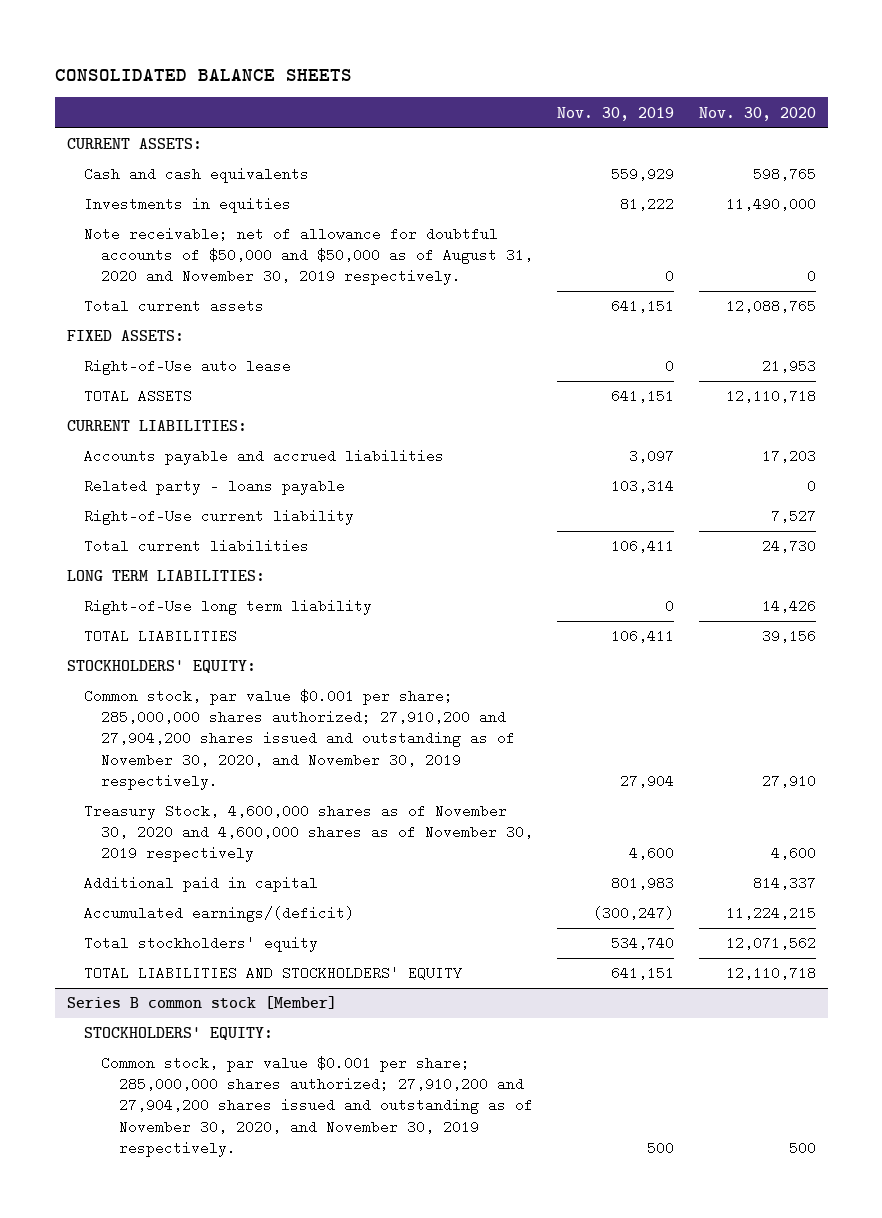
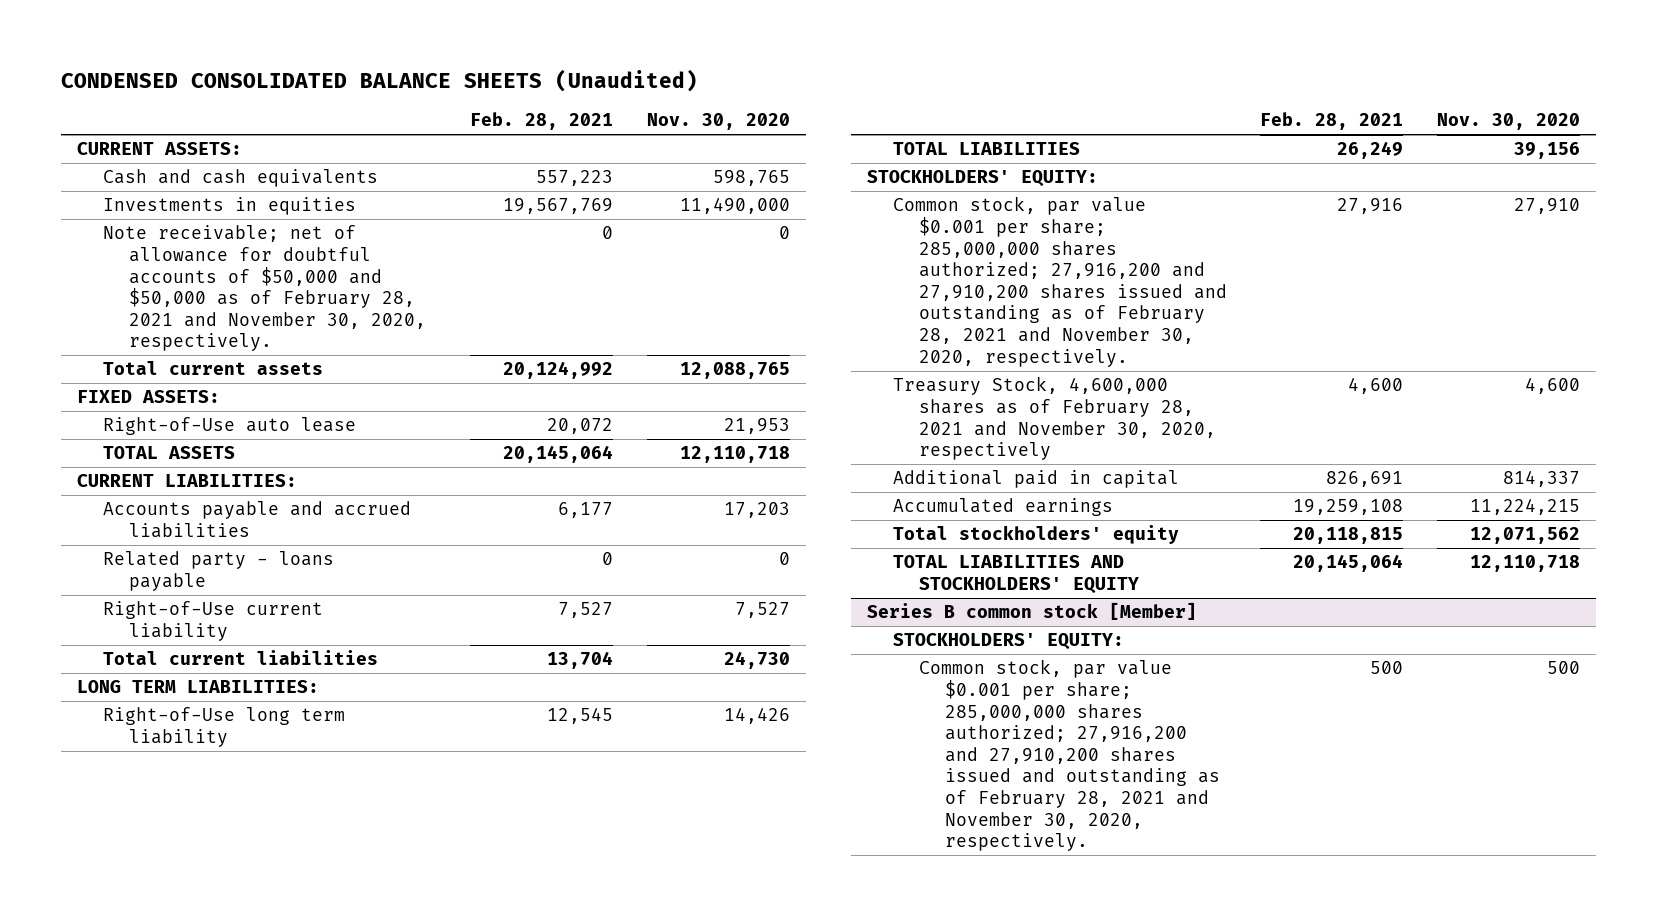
[54,68,352,81] CONSOLIDATED BALANCE SHEETS -> [60,69,698,93] CONDENSED CONSOLIDATED BALANCE SHEETS (Unaudited)
[557,106,675,121] Nov. 30, 2019 -> none
none -> [470,112,614,131] Feb. 28, 2021
[84,227,534,286] Note receivable; net of allowance for doubtful accounts of $50,000 and $50,000 as of August 31, 2020 and November 30, 2019 respectively. -> [103,225,426,352] Note receivable; net of allowance for doubtful accounts of $50,000 and $50,000 as of February 28, 2021 and November 30, 2020, respectively.
[84,689,516,790] Common stock, par value $0.001 per share; 285,000,000 shares authorized; 27,910,200 and 27,904,200 shares issued and outstanding as of November 30, 2020, and November 30, 2019 respectively. -> [893,196,1227,367] Common stock, par value $0.001 per share; 285,000,000 shares authorized; 27,916,200 and 27,910,200 shares issued and outstanding as of February 28, 2021 and November 30, 2020, respectively.
[84,804,534,863] Treasury Stock, 4,600,000 shares as of November 30, 2020 and 4,600,000 shares as of November 30, 2019 respectively -> [893,376,1216,461] Treasury Stock, 4,600,000 shares as of February 28, 2021 and November 30, 2020, respectively
[84,906,355,923] Accumulated earnings/(deficit) -> [893,498,1114,517] Accumulated earnings
[101,1056,533,1157] Common stock, par value $0.001 per share; 285,000,000 shares authorized; 27,910,200 and 27,904,200 shares issued and outstanding as of November 30, 2020, and November 30, 2019 respectively. -> [918,659,1220,852] Common stock, par value $0.001 per share; 285,000,000 shares authorized; 27,916,200 and 27,910,200 shares issued and outstanding as of February 28, 2021 and November 30, 2020, respectively.

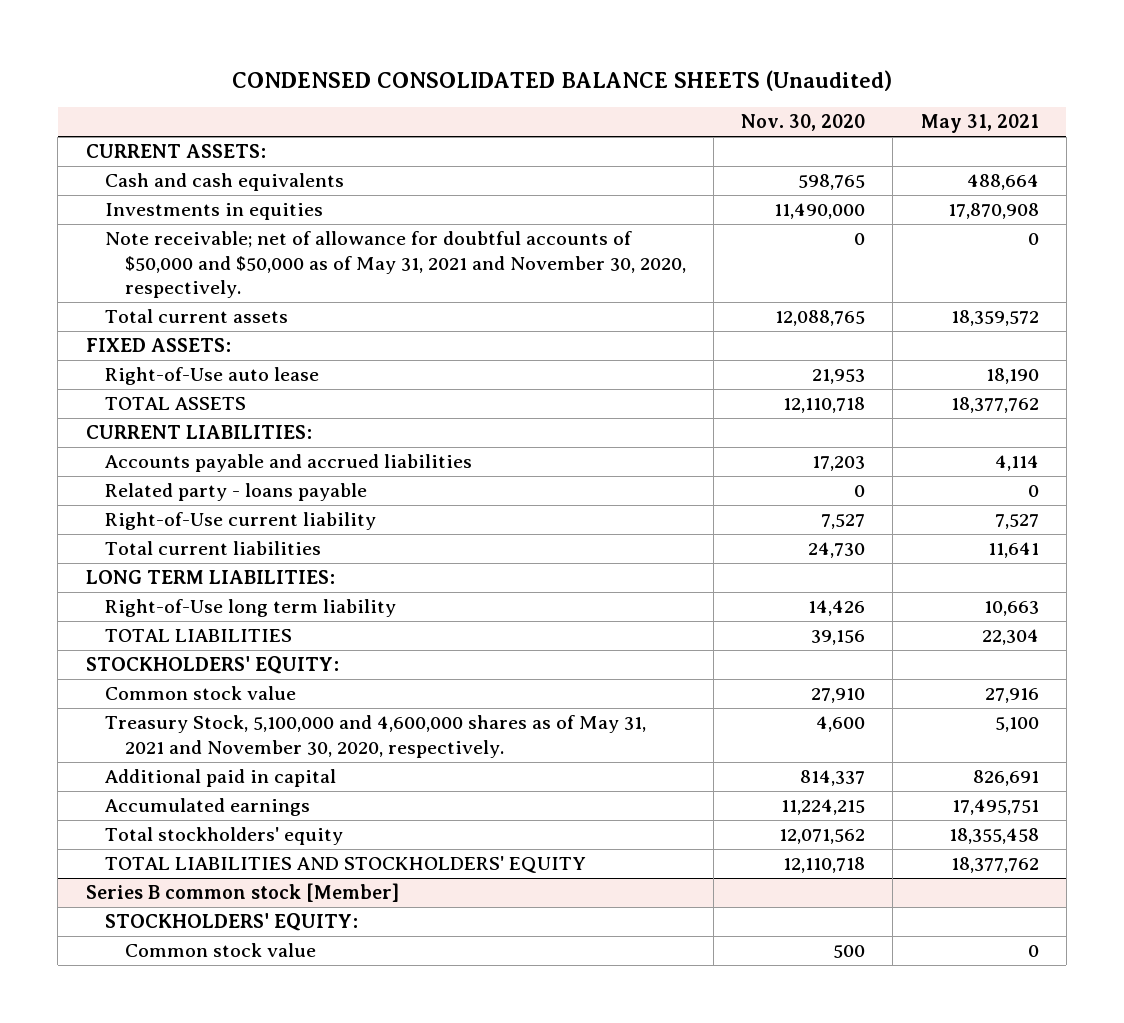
[470,112,614,131] Feb. 28, 2021 -> none
none -> [920,114,1039,134] May 31, 2021
[103,225,426,352] Note receivable; net of allowance for doubtful accounts of $50,000 and $50,000 as of February 28, 2021 and November 30, 2020, respectively. -> [105,231,686,298] Note receivable; net of allowance for doubtful accounts of $50,000 and $50,000 as of May 31, 2021 and November 30, 2020, respectively.
[893,196,1227,367] Common stock, par value $0.001 per share; 285,000,000 shares authorized; 27,916,200 and 27,910,200 shares issued and outstanding as of February 28, 2021 and November 30, 2020, respectively. -> [105,686,297,701] Common stock value
[893,376,1216,461] Treasury Stock, 4,600,000 shares as of February 28, 2021 and November 30, 2020, respectively -> [105,715,647,758] Treasury Stock, 5,100,000 and 4,600,000 shares as of May 31, 2021 and November 30, 2020, respectively.
[918,659,1220,852] Common stock, par value $0.001 per share; 285,000,000 shares authorized; 27,916,200 and 27,910,200 shares issued and outstanding as of February 28, 2021 and November 30, 2020, respectively. -> [124,943,316,958] Common stock value

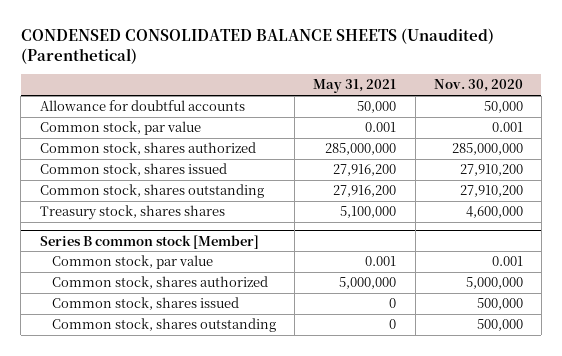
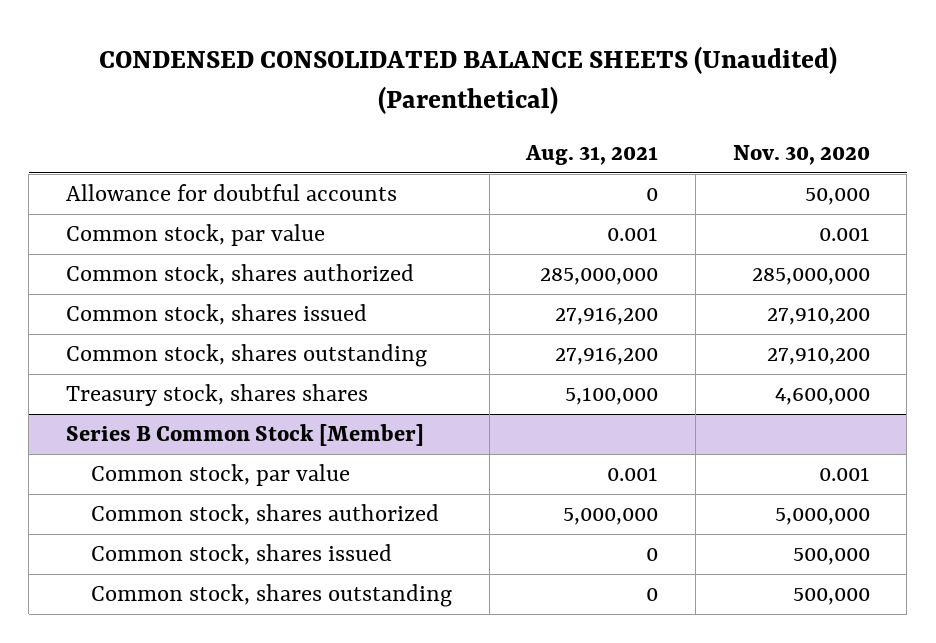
[313,79,397,94] May 31, 2021 -> none
none -> [525,145,659,166] Aug. 31, 2021
[39,234,259,249] Series B common stock [Member] -> [65,424,424,447] Series B Common Stock [Member]

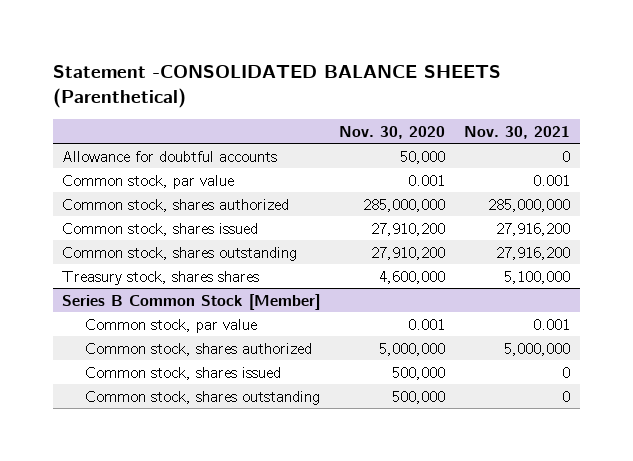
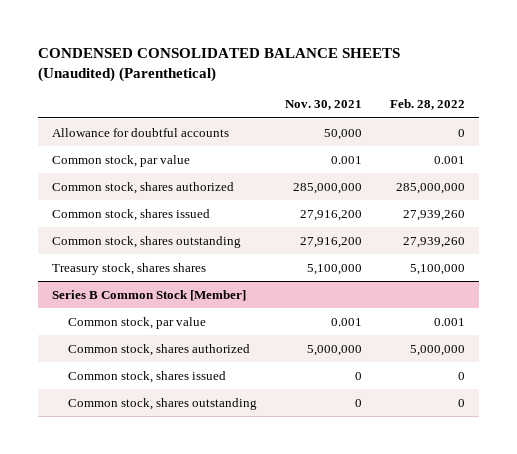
[53,65,502,108] Statement -CONSOLIDATED BALANCE SHEETS (Parenthetical) -> [38,48,401,82] CONDENSED CONSOLIDATED BALANCE SHEETS (Unaudited) (Parenthetical)
[339,125,446,139] Nov. 30, 2020 -> none
none -> [390,99,466,111] Feb. 28, 2022
[562,150,571,162] 0 -> [324,128,363,140] 50,000

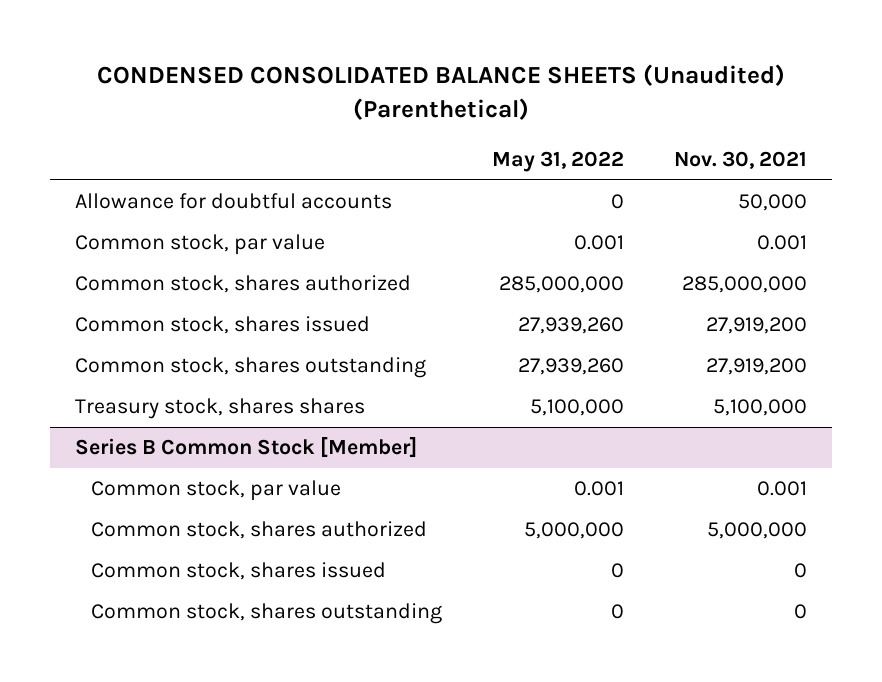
[390,99,466,111] Feb. 28, 2022 -> none
none -> [492,150,625,172] May 31, 2022
[300,209,363,221] 27,916,200 -> [706,317,808,335] 27,919,200
[300,236,363,248] 27,916,200 -> [706,358,808,376] 27,919,200

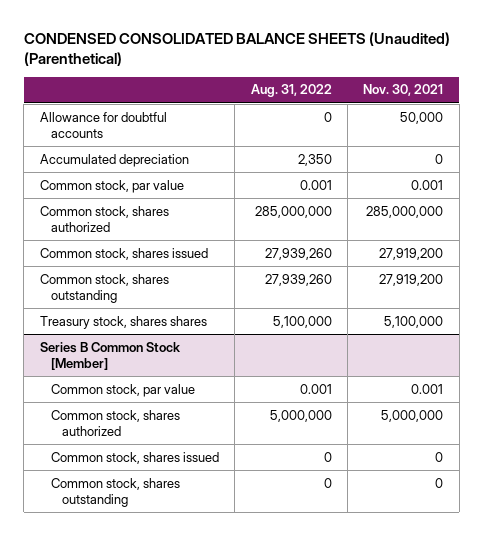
[492,150,625,172] May 31, 2022 -> none
none -> [250,84,332,98] Aug. 31, 2022
none -> [39,153,189,167] Accumulated depreciation

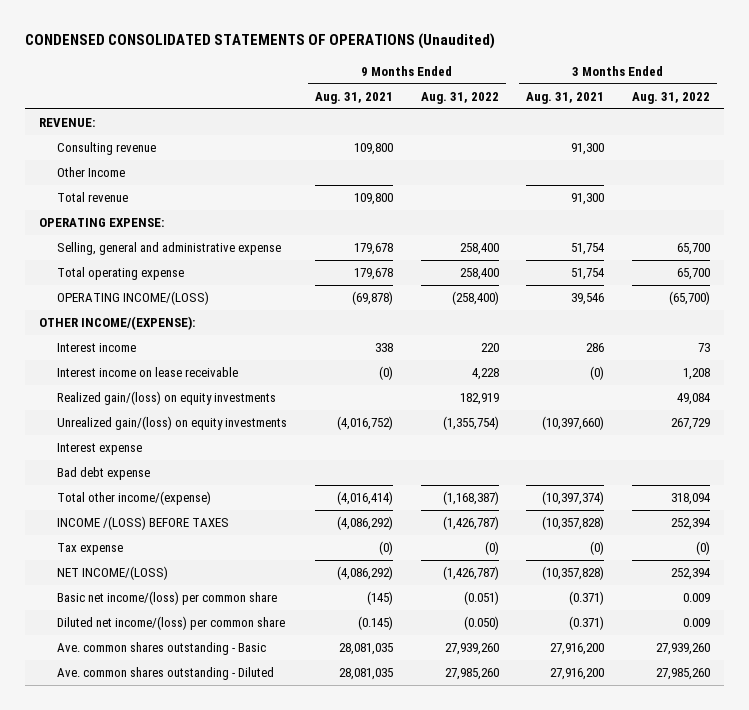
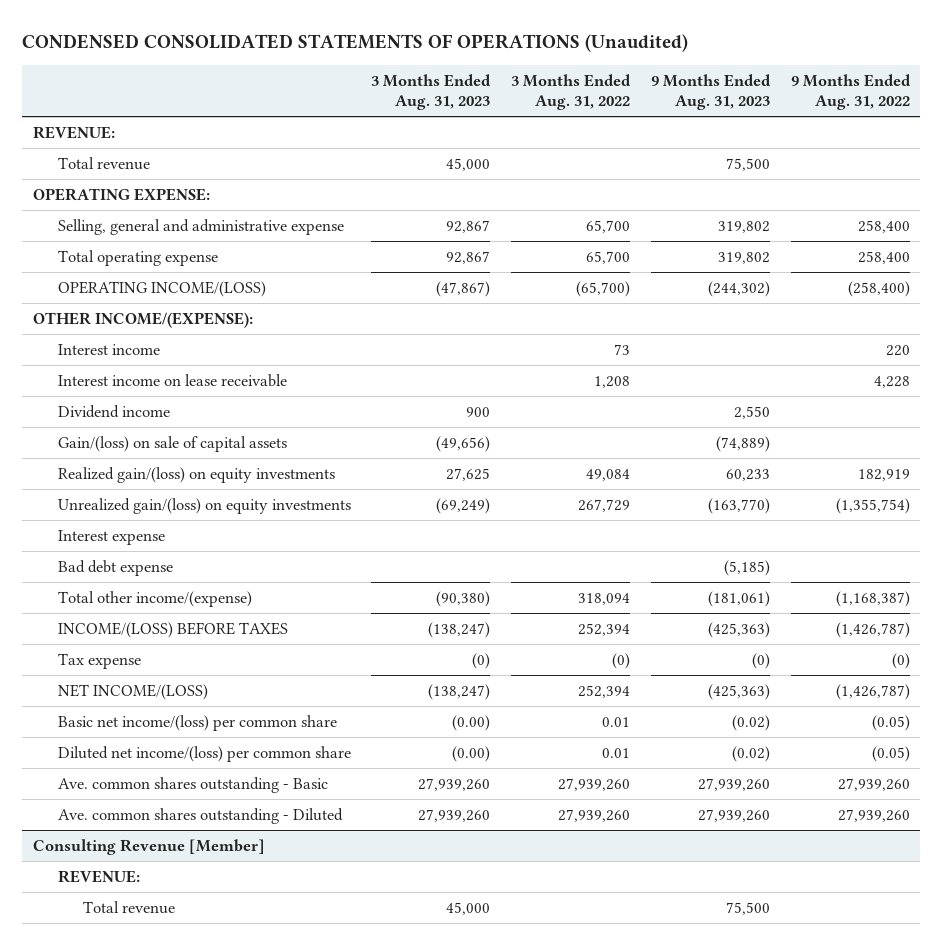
[314,91,393,104] Aug. 31, 2021 -> none
[526,91,605,104] Aug. 31, 2021 -> none
none -> [371,73,492,111] 3 Months Ended Aug. 31, 2023
none -> [650,73,771,111] 9 Months Ended Aug. 31, 2023
[57,142,157,156] Consulting revenue -> none
[57,167,126,178] Other Income -> none
none -> [57,404,170,418] Dividend income
none -> [57,435,287,452] Gain/(loss) on sale of capital assets
[57,516,230,531] INCOME /(LOSS) BEFORE TAXES -> [57,621,288,638] INCOME/(LOSS) BEFORE TAXES
[463,591,499,606] (0.051) -> [871,714,910,731] (0.05)
[683,593,711,603] 0.009 -> [602,716,631,727] 0.01
[463,616,499,631] (0.050) -> [871,745,910,762] (0.05)
[683,618,711,628] 0.009 -> [602,747,631,758] 0.01
[444,668,499,681] 27,985,260 -> [837,808,910,822] 27,939,260
[656,668,711,681] 27,985,260 -> [558,808,631,822] 27,939,260
none -> [32,838,265,855] Consulting Revenue [Member]
none -> [57,869,140,883] REVENUE:
none -> [82,900,175,914] Total revenue

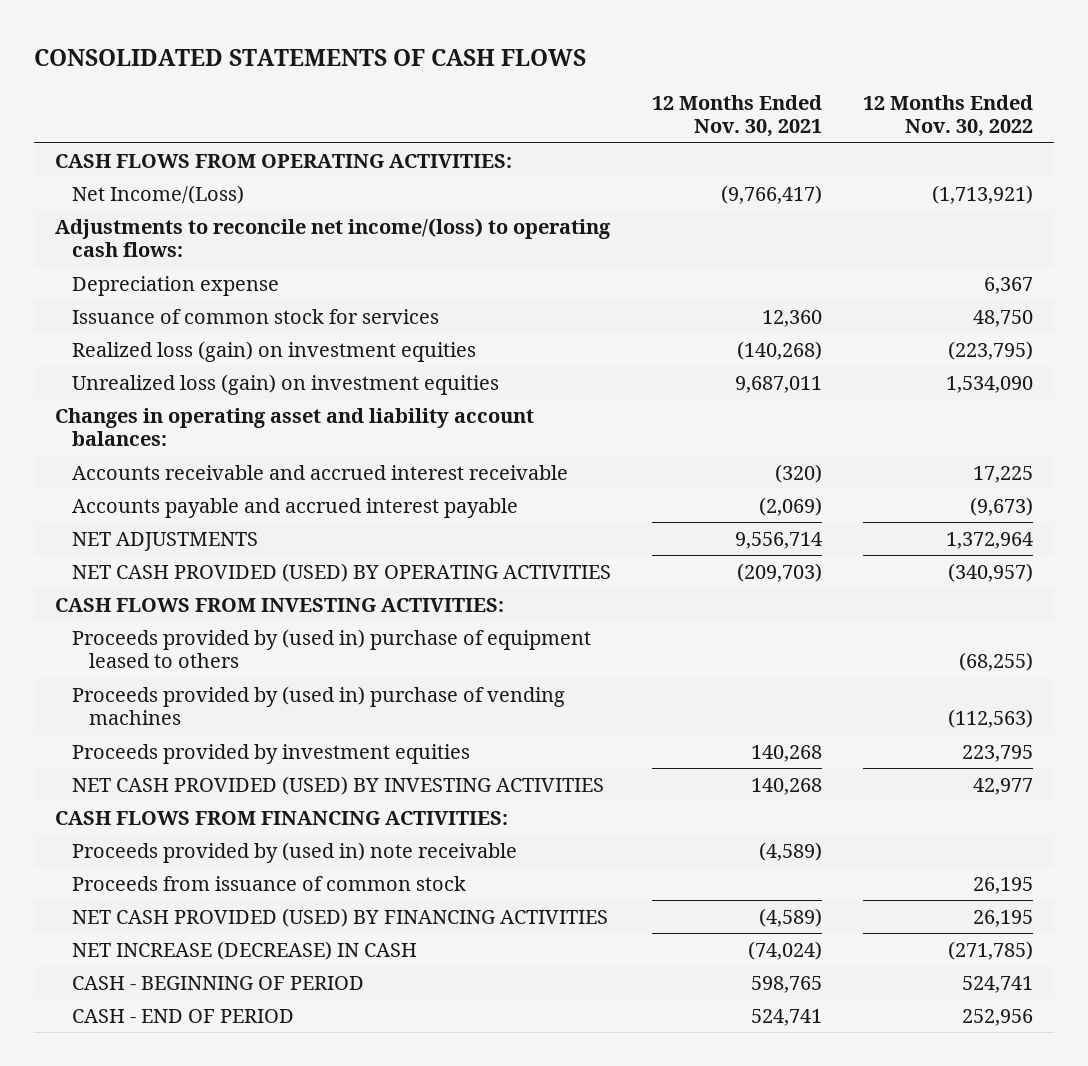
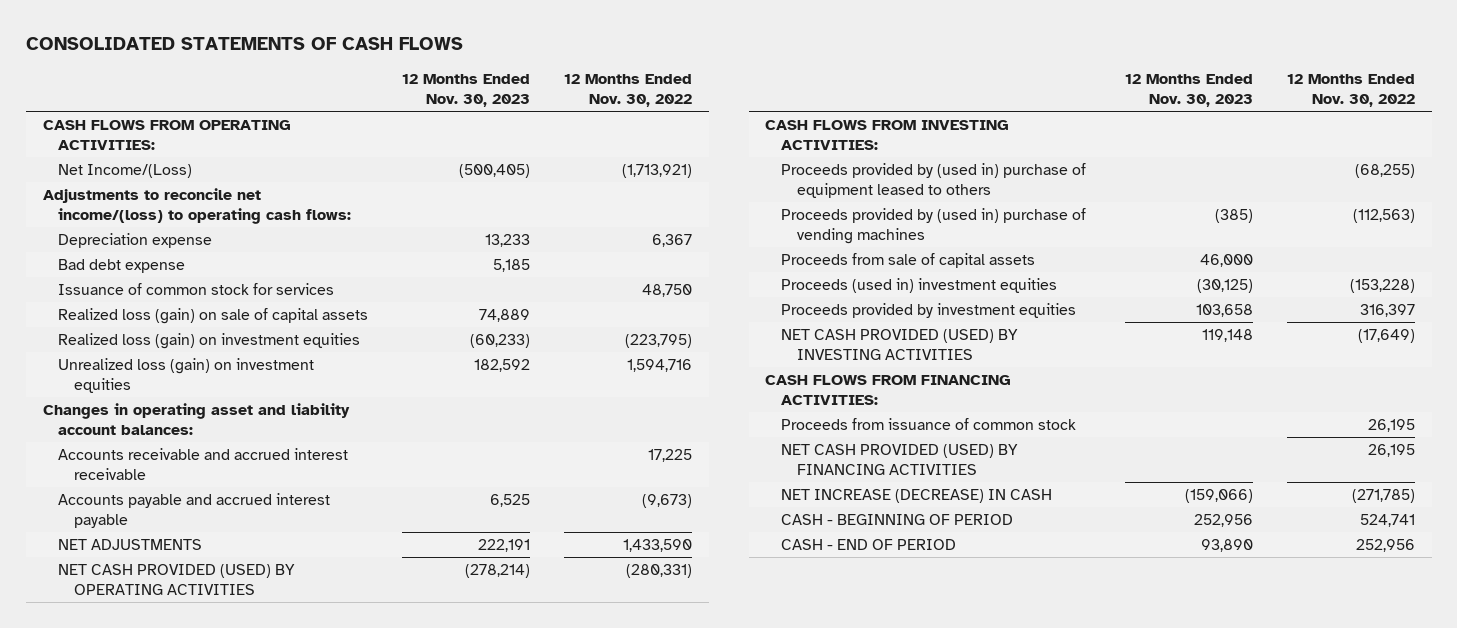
[652,94,823,138] 12 Months Ended Nov. 30, 2021 -> none
none -> [401,74,530,108] 12 Months Ended Nov. 30, 2023
none -> [58,258,186,273] Bad debt expense
none -> [58,307,369,324] Realized loss (gain) on sale of capital assets
[946,375,1034,393] 1,534,090 -> [626,358,692,372] 1,594,716
[946,531,1034,549] 1,372,964 -> [622,538,692,552] 1,433,590
[948,562,1034,582] (340,957) -> [625,563,692,578] (280,331)
none -> [781,252,1036,268] Proceeds from sale of capital assets
none -> [781,277,1058,293] Proceeds (used in) investment equities
[962,744,1034,762] 223,795 -> [1359,303,1415,317] 316,397
[973,777,1034,795] 42,977 -> [1357,328,1415,343] (17,649)
[71,841,517,863] Proceeds provided by (used in) note receivable -> none

